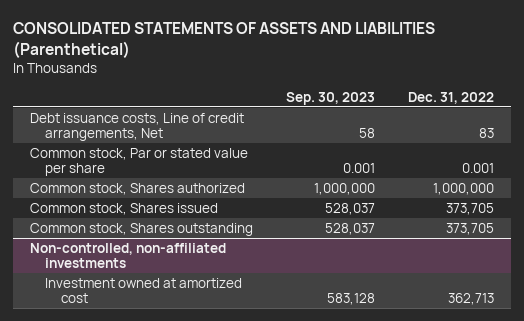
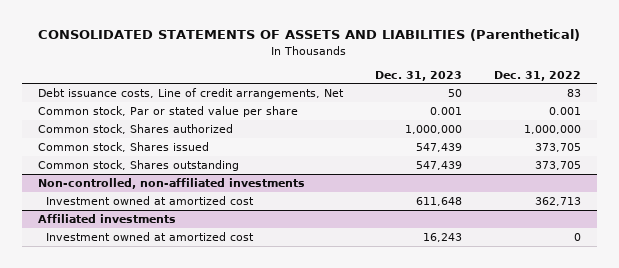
[285,91,375,105] Sep. 30, 2023 -> none
none -> [374,70,462,81] Dec. 31, 2023
none -> [37,213,176,223] Affiliated investments
none -> [46,231,255,241] Investment owned at amortized cost

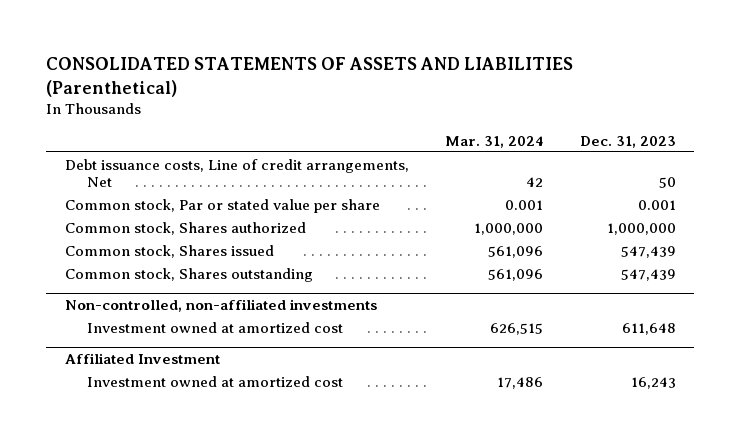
[493,70,581,81] Dec. 31, 2022 -> none
none -> [445,135,544,148] Mar. 31, 2024
[37,213,176,223] Affiliated investments -> [64,353,220,365] Affiliated Investment

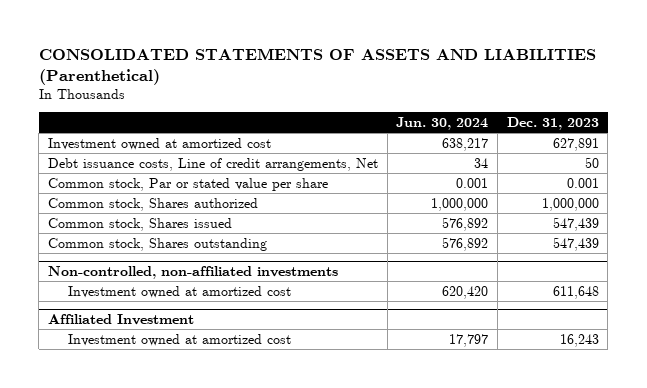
[445,135,544,148] Mar. 31, 2024 -> none
none -> [396,116,489,130] Jun. 30, 2024
none -> [47,137,271,150] Investment owned at amortized cost

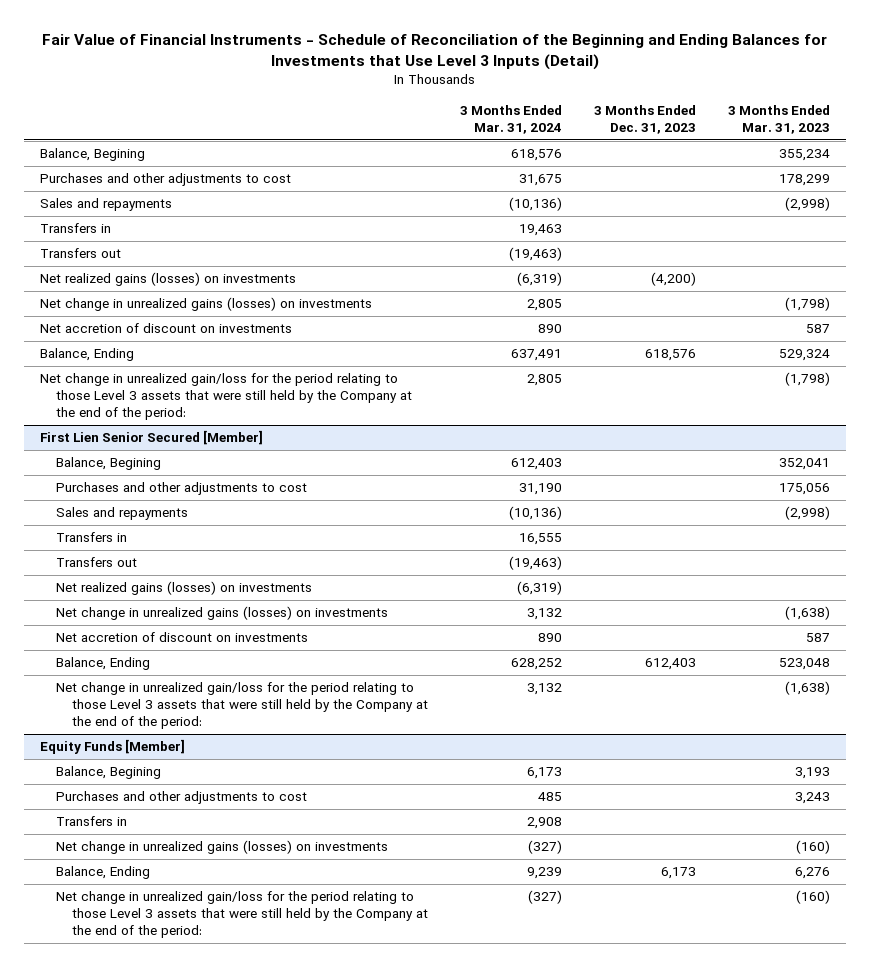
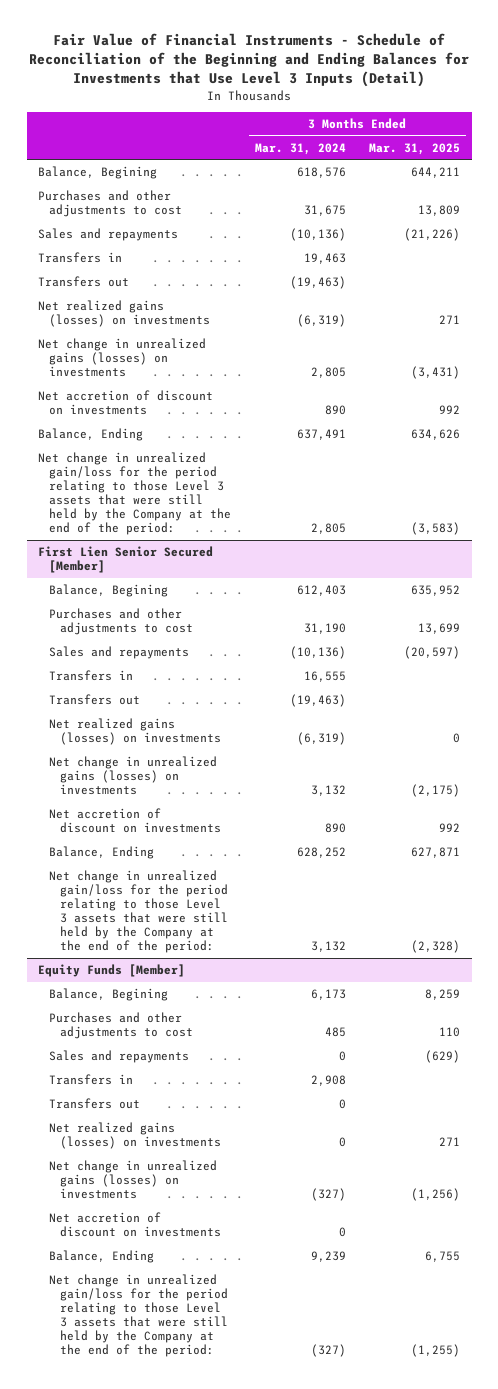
[594,104,697,134] 3 Months Ended Dec. 31, 2023 -> none
[728,104,831,134] 3 Months Ended Mar. 31, 2023 -> none
none -> [369,142,461,155] Mar. 31, 2025
none -> [49,1050,190,1064] Sales and repayments
none -> [49,1098,141,1110] Transfers out
none -> [49,1122,221,1150] Net realized gains (losses) on investments
none -> [49,1212,221,1238] Net accretion of discount on investments

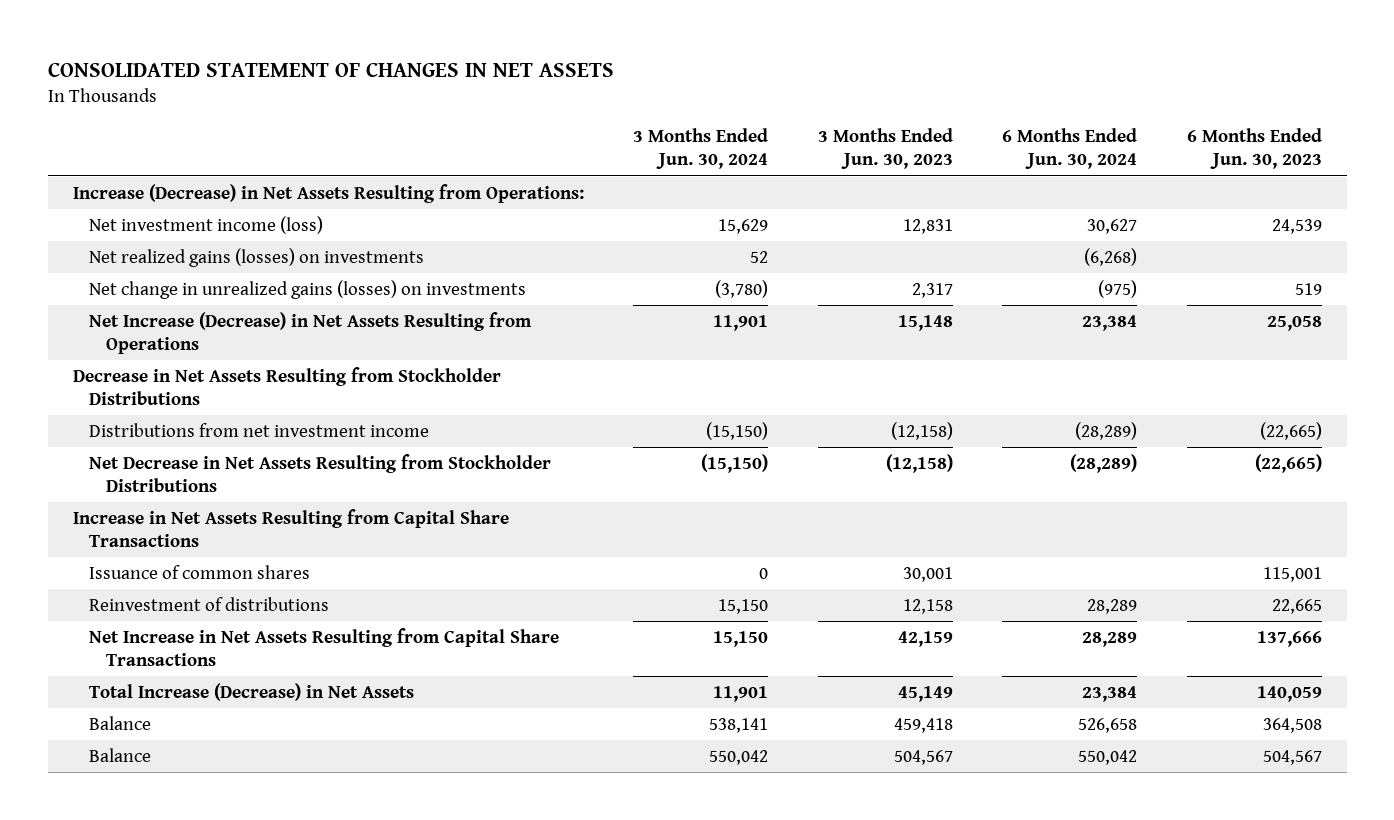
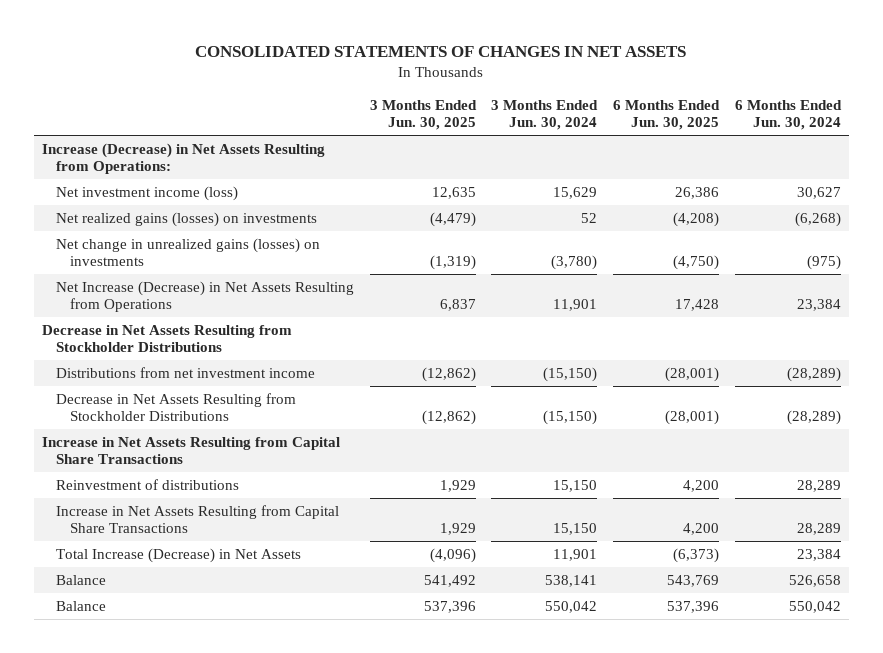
[47,61,614,77] CONSOLIDATED STATEMENT OF CHANGES IN NET ASSETS -> [195,46,687,58] CONSOLIDATED STATEMENTS OF CHANGES IN NET ASSETS
[817,128,953,170] 3 Months Ended Jun. 30, 2023 -> none
[1186,128,1322,170] 6 Months Ended Jun. 30, 2023 -> none
none -> [369,99,477,130] 3 Months Ended Jun. 30, 2025
none -> [613,99,721,130] 6 Months Ended Jun. 30, 2025
[89,454,552,492] Net Decrease in Net Assets Resulting from Stockholder Distributions -> [56,392,297,422] Decrease in Net Assets Resulting from Stockholder Distributions
[89,565,311,580] Issuance of common shares -> none
[89,628,560,666] Net Increase in Net Assets Resulting from Capital Share Transactions -> [56,504,340,534] Increase in Net Assets Resulting from Capital Share Transactions

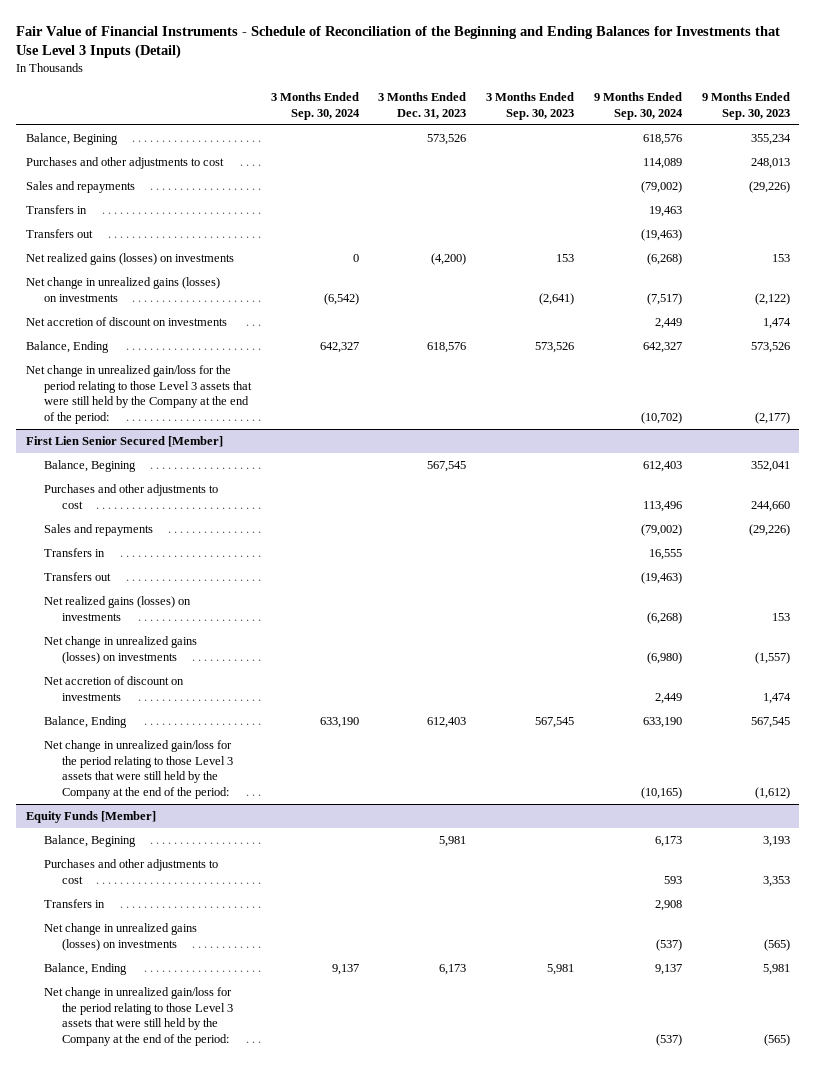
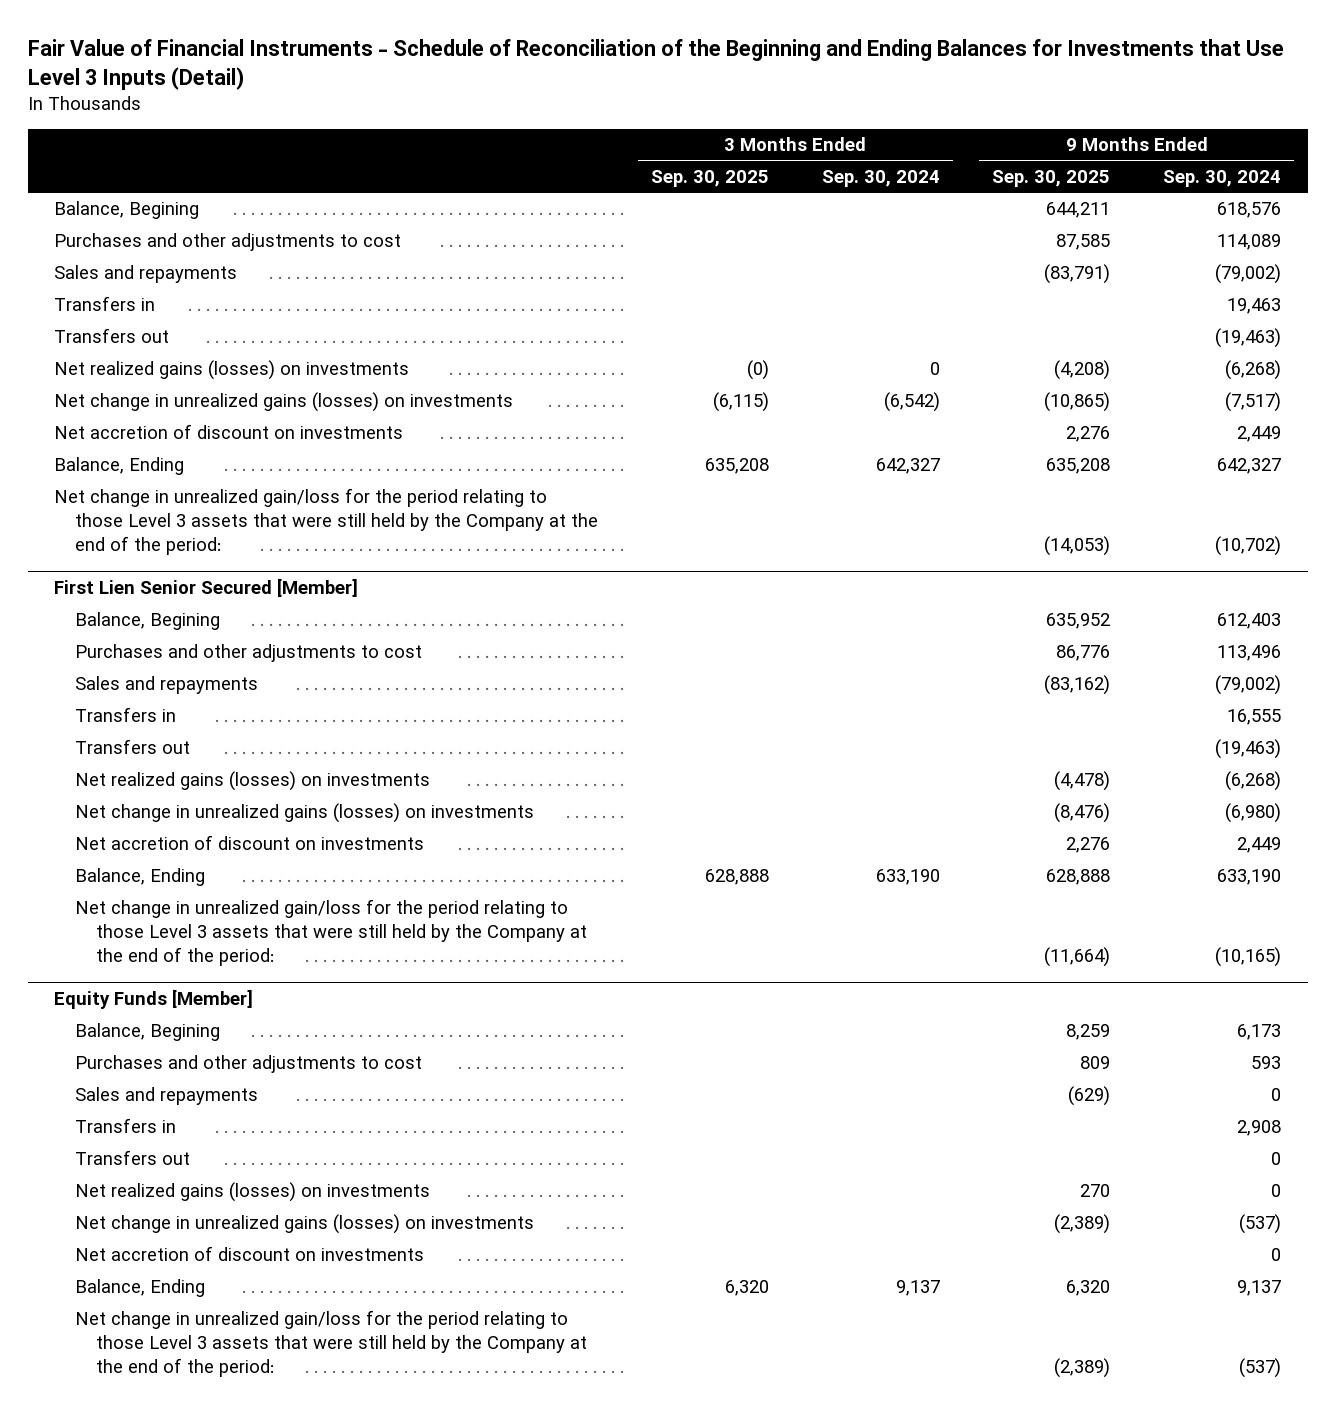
[378,92,467,119] 3 Months Ended Dec. 31, 2023 -> none
[486,92,575,120] 3 Months Ended Sep. 30, 2023 -> none
[701,92,790,120] 9 Months Ended Sep. 30, 2023 -> none
none -> [650,169,769,187] Sep. 30, 2025
none -> [992,169,1111,187] Sep. 30, 2025
none -> [74,1087,258,1106] Sales and repayments
none -> [74,1150,190,1166] Transfers out
none -> [74,1182,430,1203] Net realized gains (losses) on investments
none -> [74,1246,424,1262] Net accretion of discount on investments

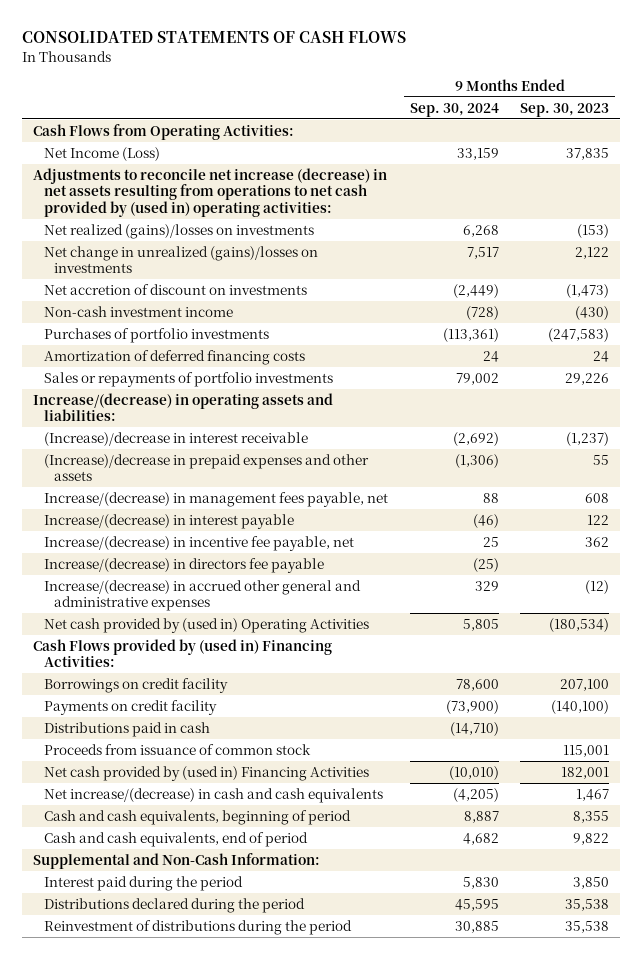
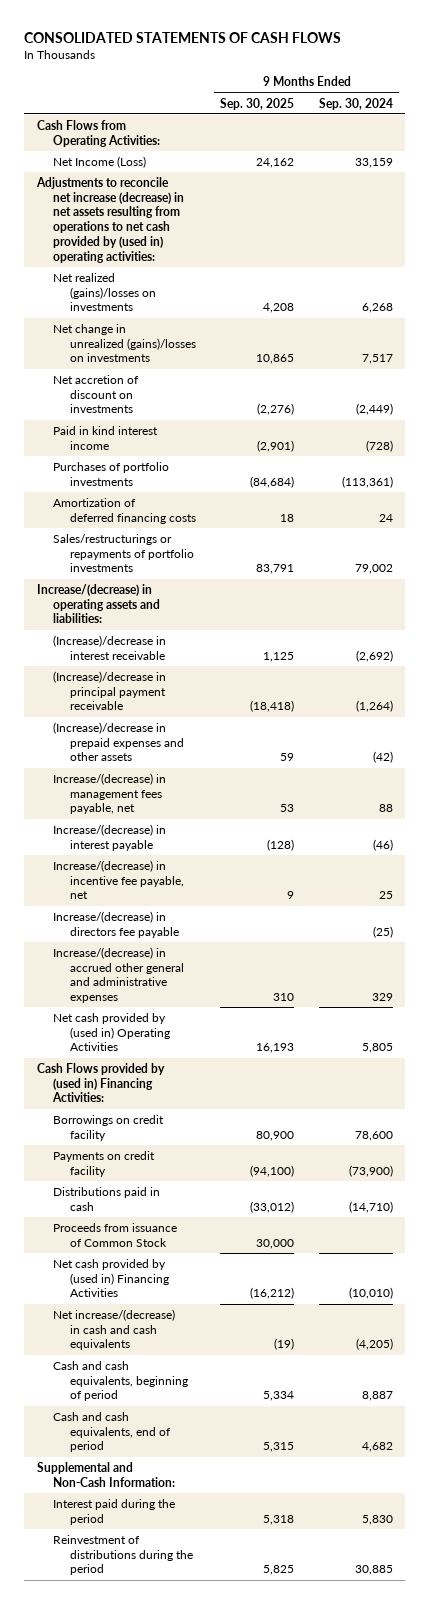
[520,102,610,117] Sep. 30, 2023 -> none
none -> [220,97,295,110] Sep. 30, 2025
[43,305,233,317] Non-cash investment income -> [53,425,159,450] Paid in kind interest income
[43,371,333,387] Sales or repayments of portfolio investments -> [53,533,194,573] Sales/restructurings or repayments of portfolio investments
none -> [53,670,167,711] (Increase)/decrease in principal payment receivable
[454,453,499,468] (1,306) -> [372,751,393,764] (42)
[43,743,311,755] Proceeds from issuance of common stock -> [53,1222,178,1247] Proceeds from issuance of Common Stock
[43,897,305,913] Distributions declared during the period -> none

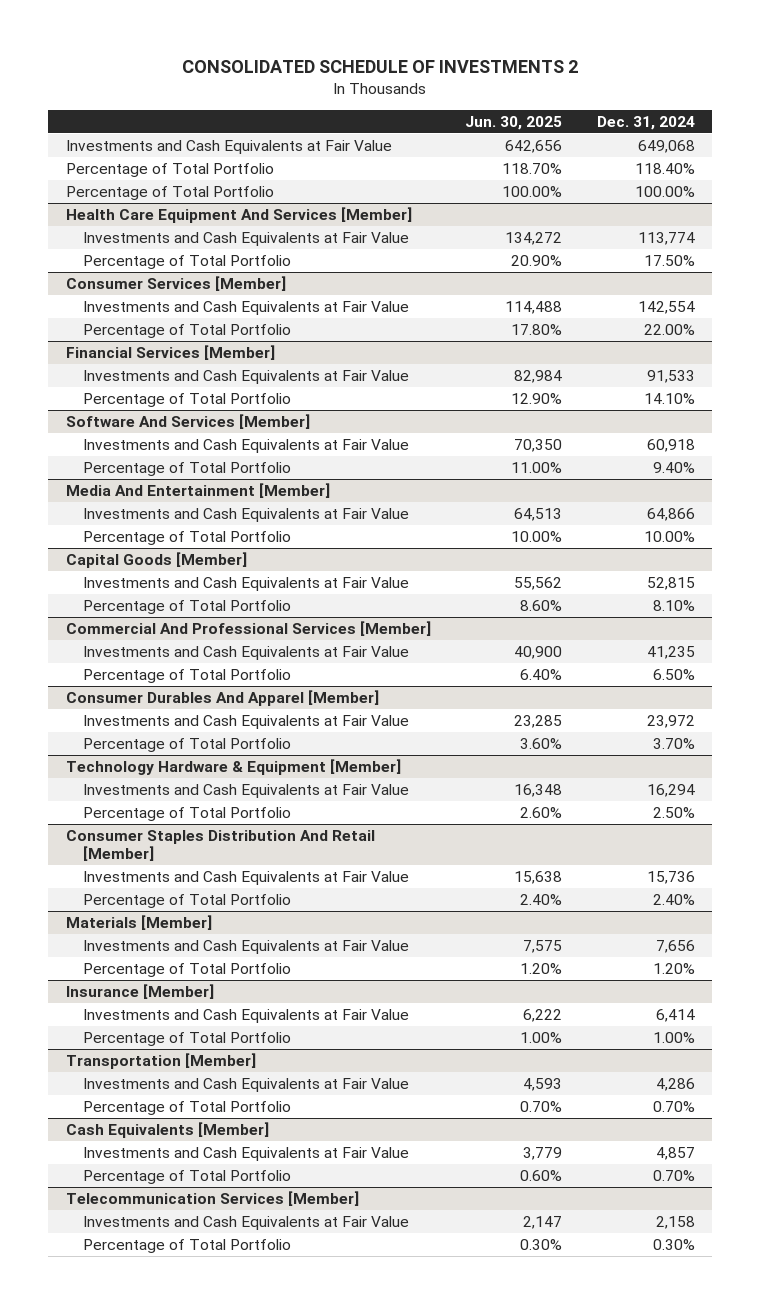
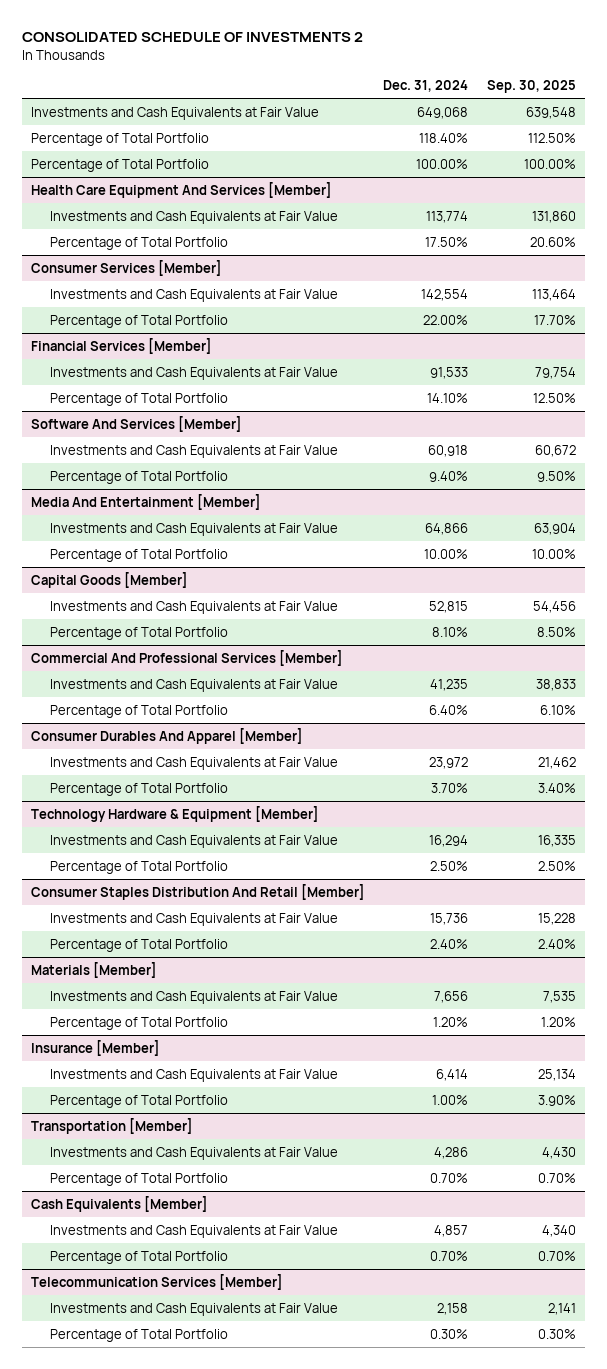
[465,115,563,130] Jun. 30, 2025 -> none
none -> [486,80,576,94] Sep. 30, 2025
[652,668,695,680] 6.50% -> [429,704,469,715] 6.40%

